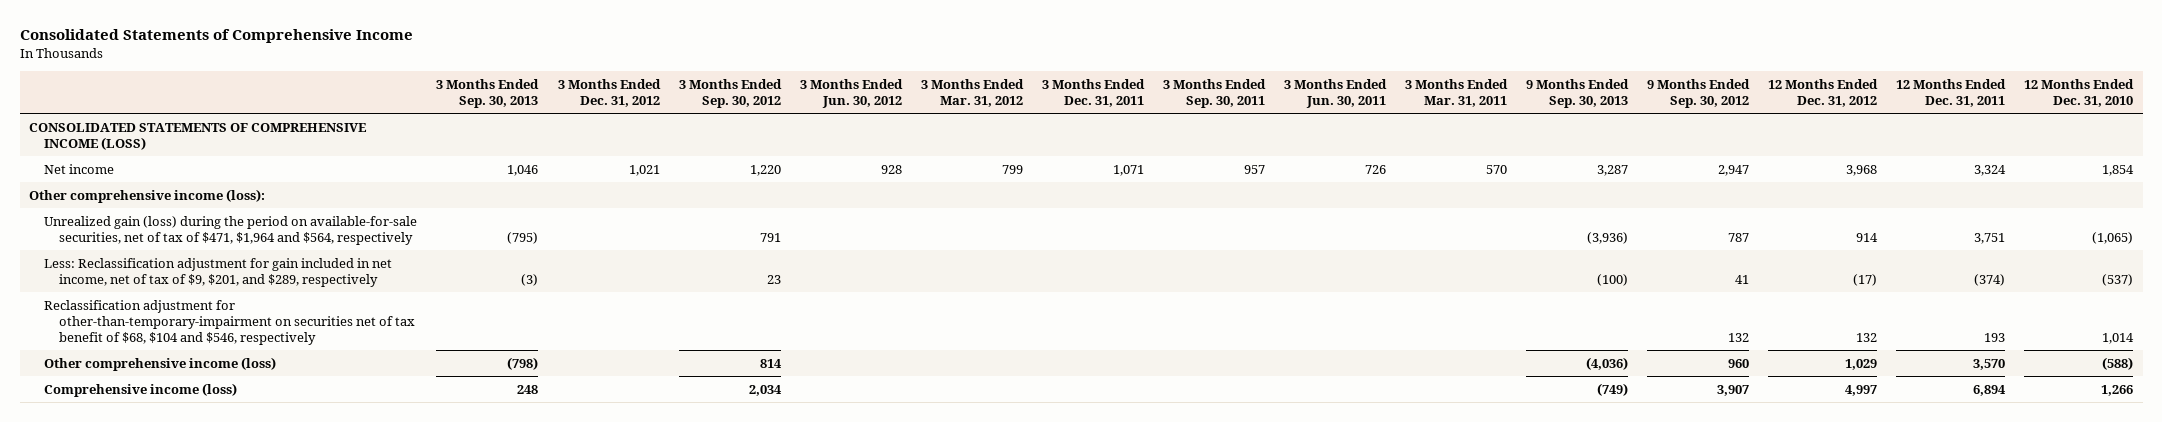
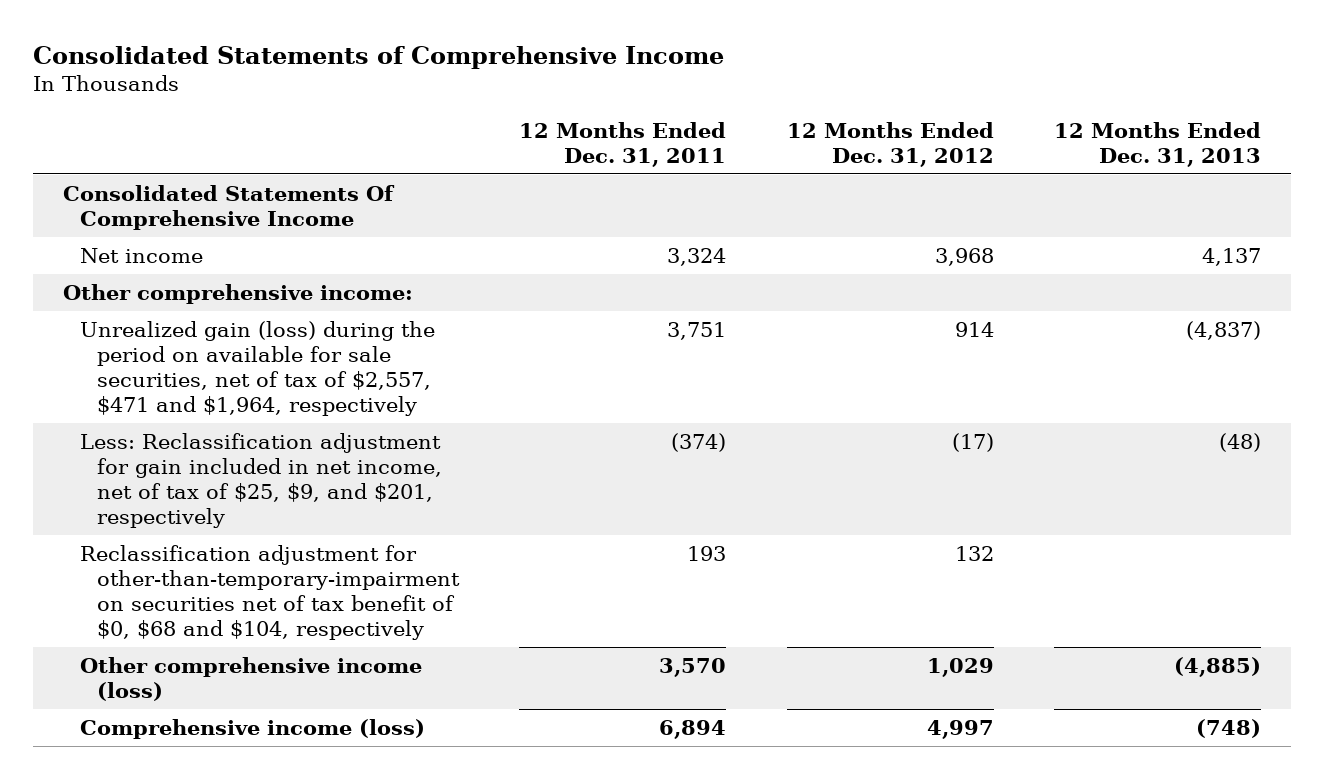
[436,78,540,109] 3 Months Ended Sep. 30, 2013 -> none
[557,78,661,108] 3 Months Ended Dec. 31, 2012 -> none
[678,78,782,109] 3 Months Ended Sep. 30, 2012 -> none
[799,78,903,109] 3 Months Ended Jun. 30, 2012 -> none
[920,78,1024,108] 3 Months Ended Mar. 31, 2012 -> none
[1041,78,1145,108] 3 Months Ended Dec. 31, 2011 -> none
[1162,78,1266,109] 3 Months Ended Sep. 30, 2011 -> none
[1283,78,1387,109] 3 Months Ended Jun. 30, 2011 -> none
[1404,78,1508,108] 3 Months Ended Mar. 31, 2011 -> none
[1525,78,1629,109] 9 Months Ended Sep. 30, 2013 -> none
[1646,78,1750,109] 9 Months Ended Sep. 30, 2012 -> none
[2024,78,2135,108] 12 Months Ended Dec. 31, 2010 -> none
none -> [1053,121,1261,167] 12 Months Ended Dec. 31, 2013
[29,122,368,150] CONSOLIDATED STATEMENTS OF COMPREHENSIVE INCOME (LOSS) -> [62,184,395,230] Consolidated Statements Of Comprehensive Income
[29,188,266,203] Other comprehensive income (loss): -> [62,283,413,304] Other comprehensive income:
[44,215,418,245] Unrealized gain (loss) during the period on available-for-sale securities, net of tax of $471, $1,964 and $564, respectively -> [79,320,435,417] Unrealized gain (loss) during the period on available for sale securities, net of tax of $2,557, $471 and $1,964, respectively
[44,257,393,287] Less: Reclassification adjustment for gain included in net income, net of tax of $9, $201, and $289, respectively -> [79,432,442,529] Less: Reclassification adjustment for gain included in net income, net of tax of $25, $9, and $201, respectively
[44,299,416,345] Reclassification adjustment for other-than-temporary-impairment on securities net of tax benefit of $68, $104 and $546, respectively -> [79,544,460,641] Reclassification adjustment for other-than-temporary-impairment on securities net of tax benefit of $0, $68 and $104, respectively

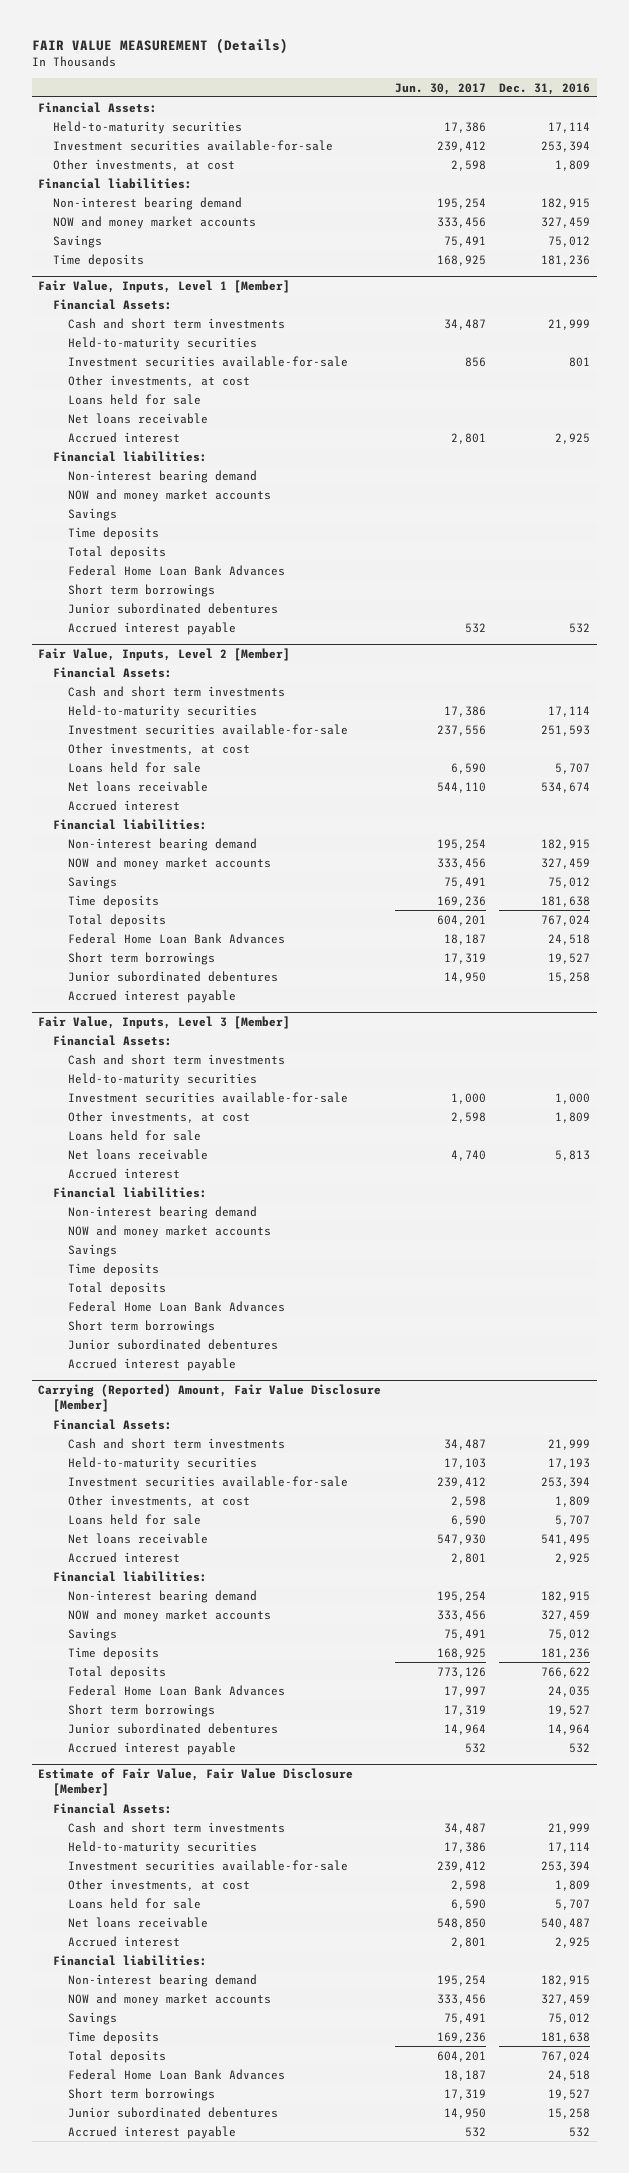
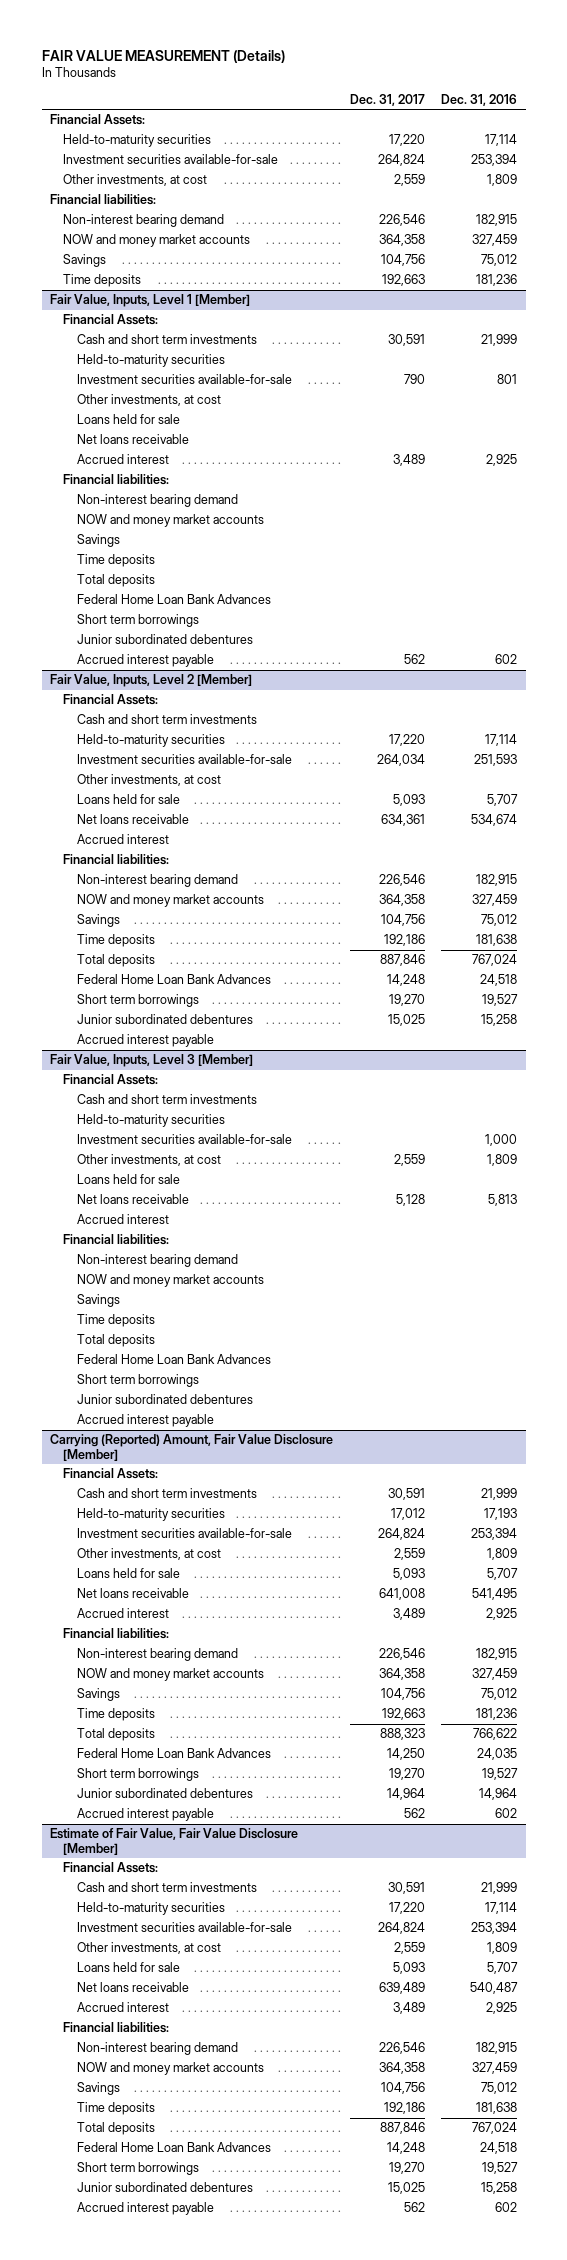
[394,82,486,95] Jun. 30, 2017 -> none
none -> [349,94,425,107] Dec. 31, 2017
[569,622,591,633] 532 -> [495,654,518,665] 602
[569,1742,591,1753] 532 -> [495,1808,518,1819] 602
[569,2126,591,2137] 532 -> [495,2202,518,2213] 602

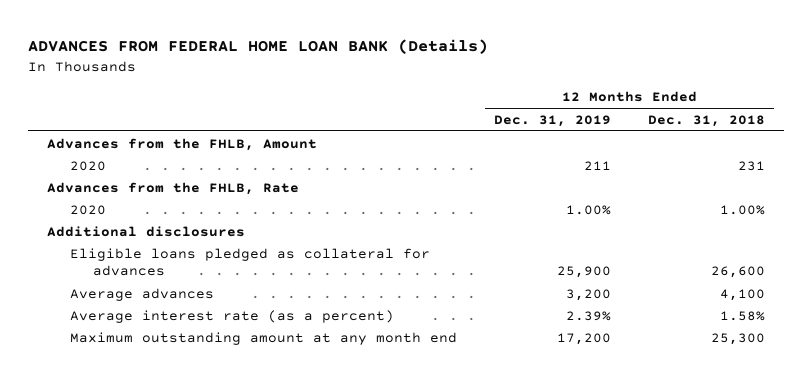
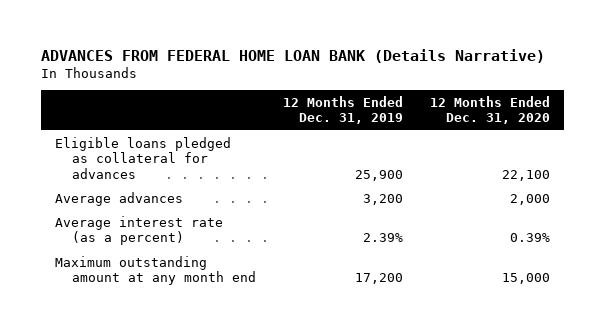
[28,39,489,55] ADVANCES FROM FEDERAL HOME LOAN BANK (Details) -> [40,48,545,63] ADVANCES FROM FEDERAL HOME LOAN BANK (Details Narrative)
[648,114,766,127] Dec. 31, 2018 -> none
none -> [430,95,551,125] 12 Months Ended Dec. 31, 2020
[46,137,317,151] Advances from the FHLB, Amount -> none
[70,160,107,171] 2020 -> none
[46,181,299,195] Advances from the FHLB, Rate -> none
[70,204,107,215] 2020 -> none
[46,225,245,237] Additional disclosures -> none

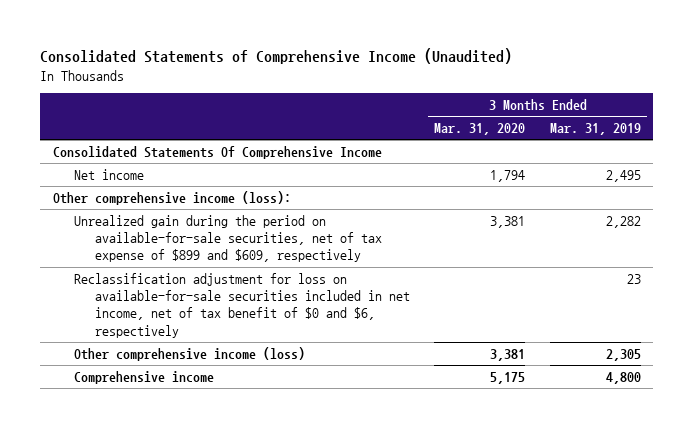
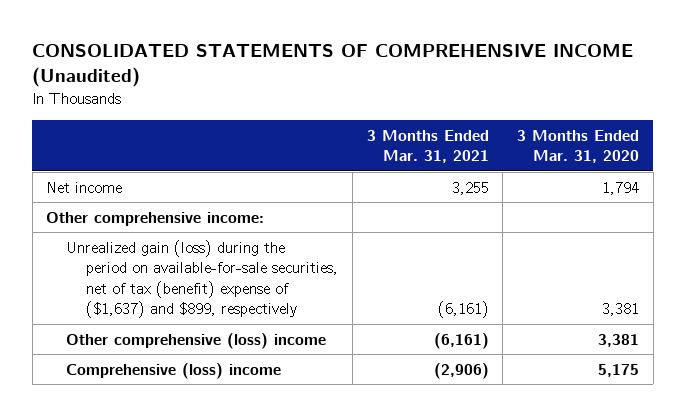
[40,48,513,65] Consolidated Statements of Comprehensive Income (Unaudited) -> [32,44,634,88] CONSOLIDATED STATEMENTS OF COMPREHENSIVE INCOME (Unaudited)
[549,123,641,136] Mar. 31, 2019 -> none
none -> [366,129,489,164] 3 Months Ended Mar. 31, 2021
[52,145,382,159] Consolidated Statements Of Comprehensive Income -> none
[73,272,411,338] Reclassification adjustment for loss on available-for-sale securities included in net income, net of tax benefit of $0 and $6, respectively -> none
[52,190,291,205] Other comprehensive income (loss): -> [46,211,265,226] Other comprehensive income:
[73,214,383,263] Unrealized gain during the period on available-for-sale securities, net of tax expense of $899 and $609, respectively -> [66,239,339,319] Unrealized gain (loss) during the period on available-for-sale securities, net of tax (benefit) expense of ($1,637) and $899, respectively
[73,346,305,361] Other comprehensive income (loss) -> [66,332,327,349] Other comprehensive (loss) income
[73,370,214,384] Comprehensive income -> [66,362,282,379] Comprehensive (loss) income

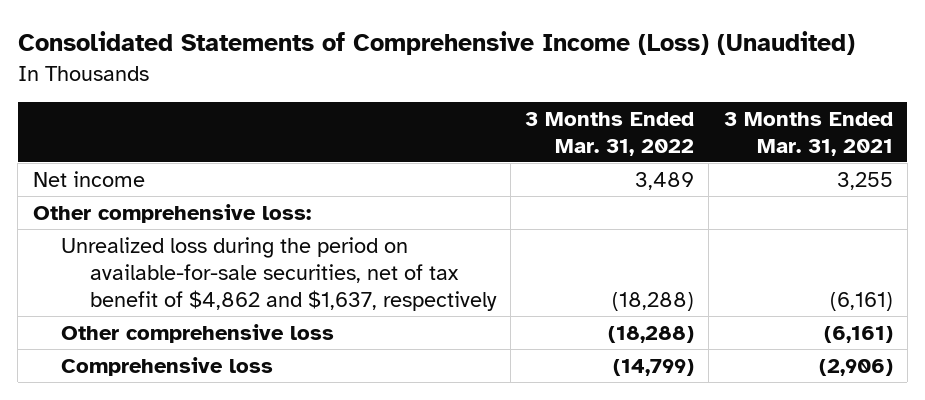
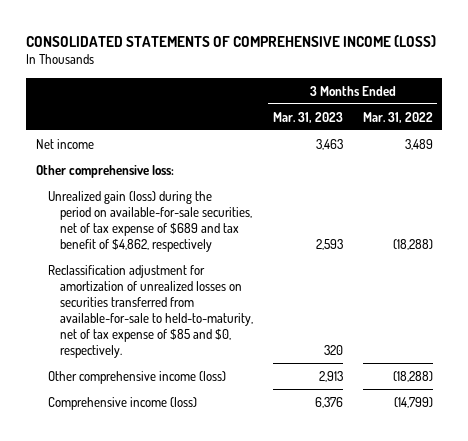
[17,31,855,56] Consolidated Statements of Comprehensive Income (Loss) (Unaudited) -> [25,34,436,47] CONSOLIDATED STATEMENTS OF COMPREHENSIVE INCOME (LOSS)
[723,111,893,156] 3 Months Ended Mar. 31, 2021 -> none
none -> [272,111,343,123] Mar. 31, 2023
[61,236,497,311] Unrealized loss during the period on available-for-sale securities, net of tax benefit of $4,862 and $1,637, respectively -> [47,190,253,252] Unrealized gain (loss) during the period on available-for-sale securities, net of tax expense of $689 and tax benefit of $4,862, respectively
none -> [47,264,254,359] Reclassification adjustment for amortization of unrealized losses on securities transferred from available-for-sale to held-to-maturity, net of tax expense of $85 and $0, respectively.
[61,323,335,343] Other comprehensive loss -> [47,370,226,384] Other comprehensive income (loss)
[61,356,274,376] Comprehensive loss -> [47,396,197,410] Comprehensive income (loss)

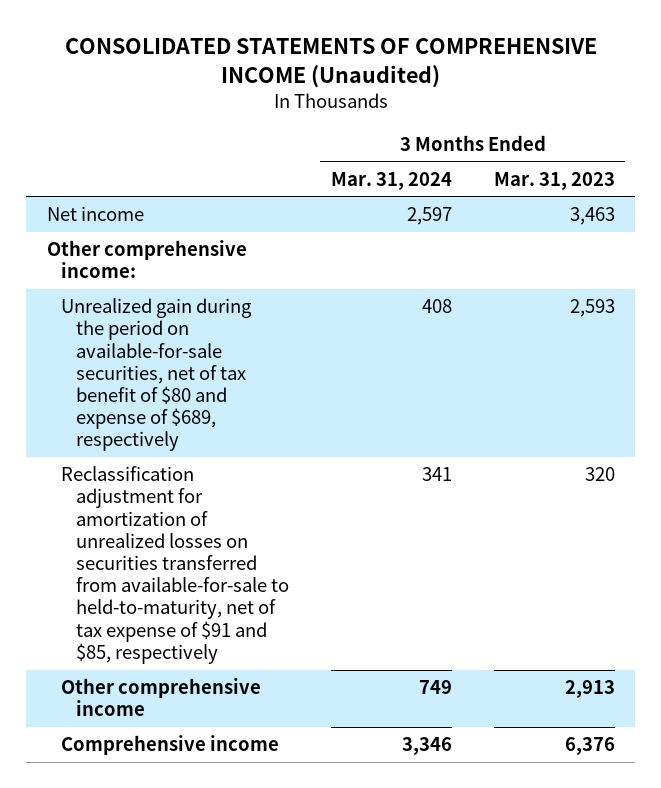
[25,34,436,47] CONSOLIDATED STATEMENTS OF COMPREHENSIVE INCOME (LOSS) -> [64,38,597,89] CONSOLIDATED STATEMENTS OF COMPREHENSIVE INCOME (Unaudited)
[362,111,433,123] Mar. 31, 2022 -> none
none -> [330,171,452,190] Mar. 31, 2024
[35,164,174,178] Other comprehensive loss: -> [46,240,247,279] Other comprehensive income:
[47,190,253,252] Unrealized gain (loss) during the period on available-for-sale securities, net of tax expense of $689 and tax benefit of $4,862, respectively -> [61,298,253,452] Unrealized gain during the period on available-for-sale securities, net of tax benefit of $80 and expense of $689, respectively
[47,264,254,359] Reclassification adjustment for amortization of unrealized losses on securities transferred from available-for-sale to held-to-maturity, net of tax expense of $85 and $0, respectively. -> [61,466,290,664] Reclassification adjustment for amortization of unrealized losses on securities transferred from available-for-sale to held-to-maturity, net of tax expense of $91 and $85, respectively
[47,370,226,384] Other comprehensive income (loss) -> [61,678,262,717] Other comprehensive income
[47,396,197,410] Comprehensive income (loss) -> [61,735,280,756] Comprehensive income

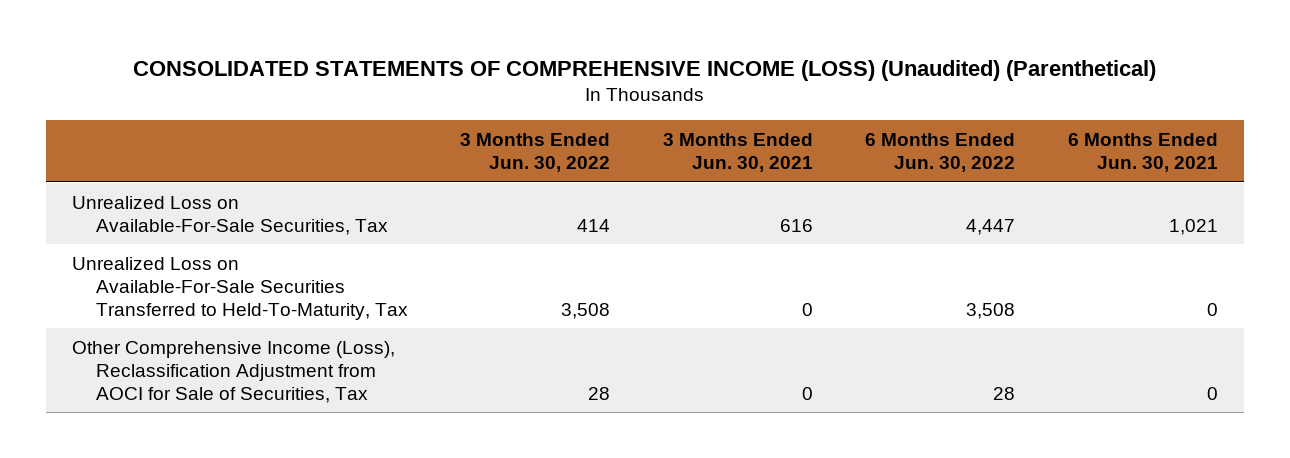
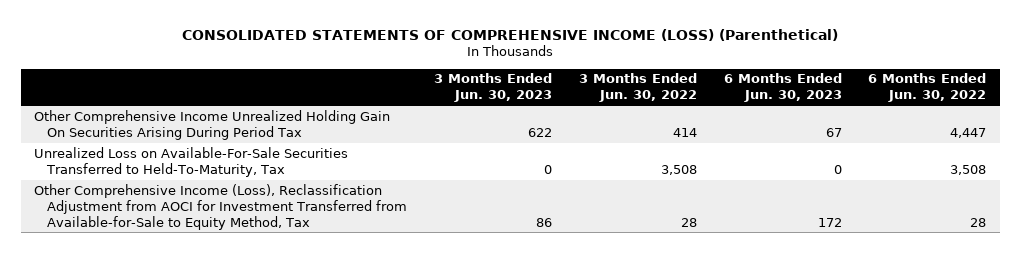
[133,59,1157,81] CONSOLIDATED STATEMENTS OF COMPREHENSIVE INCOME (LOSS) (Unaudited) (Parenthetical) -> [182,28,839,41] CONSOLIDATED STATEMENTS OF COMPREHENSIVE INCOME (LOSS) (Parenthetical)
[662,132,813,173] 3 Months Ended Jun. 30, 2021 -> none
[1067,132,1218,173] 6 Months Ended Jun. 30, 2021 -> none
none -> [434,73,553,103] 3 Months Ended Jun. 30, 2023
none -> [723,73,842,103] 6 Months Ended Jun. 30, 2023
[72,195,388,235] Unrealized Loss on Available-For-Sale Securities, Tax -> [33,109,390,140] Other Comprehensive Income Unrealized Holding Gain On Securities Arising During Period Tax
[72,340,396,403] Other Comprehensive Income (Loss), Reclassification Adjustment from AOCI for Sale of Securities, Tax -> [33,183,408,230] Other Comprehensive Income (Loss), Reclassification Adjustment from AOCI for Investment Transferred from Available-for-Sale to Equity Method, Tax

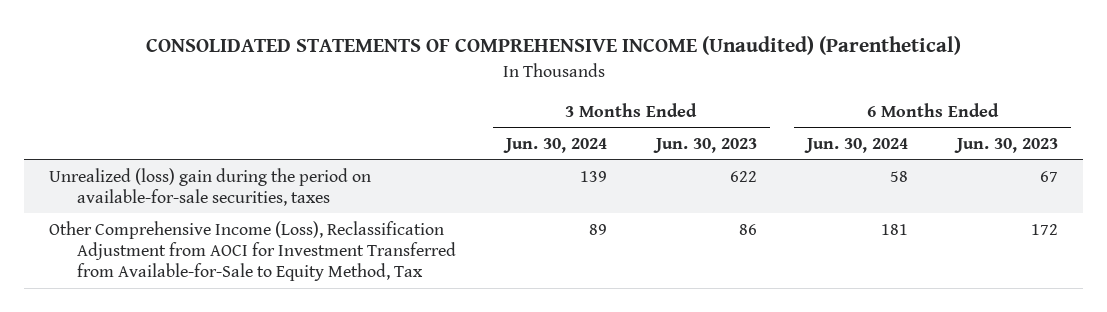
[182,28,839,41] CONSOLIDATED STATEMENTS OF COMPREHENSIVE INCOME (LOSS) (Parenthetical) -> [145,36,961,56] CONSOLIDATED STATEMENTS OF COMPREHENSIVE INCOME (Unaudited) (Parenthetical)
[578,73,697,103] 3 Months Ended Jun. 30, 2022 -> none
[868,73,987,103] 6 Months Ended Jun. 30, 2022 -> none
none -> [502,138,607,154] Jun. 30, 2024
none -> [803,138,908,154] Jun. 30, 2024
[33,146,348,177] Unrealized Loss on Available-For-Sale Securities Transferred to Held-To-Maturity, Tax -> none
[33,109,390,140] Other Comprehensive Income Unrealized Holding Gain On Securities Arising During Period Tax -> [48,167,371,206] Unrealized (loss) gain during the period on available-for-sale securities, taxes

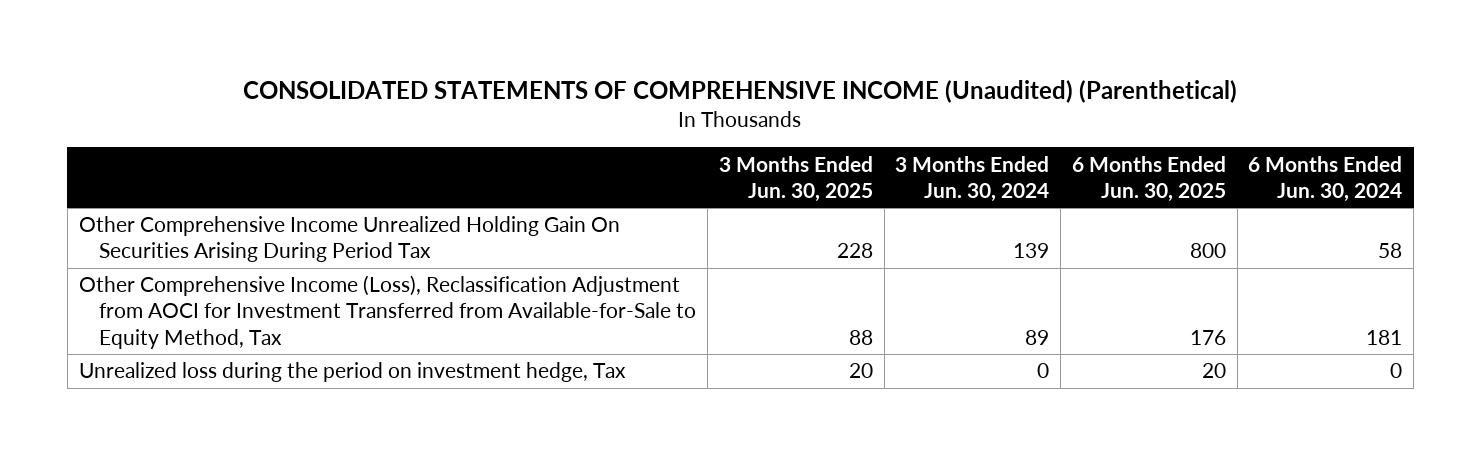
[653,138,758,154] Jun. 30, 2023 -> none
[954,138,1059,154] Jun. 30, 2023 -> none
none -> [718,155,873,202] 3 Months Ended Jun. 30, 2025
none -> [1071,155,1226,202] 6 Months Ended Jun. 30, 2025
[48,167,371,206] Unrealized (loss) gain during the period on available-for-sale securities, taxes -> [78,216,620,263] Other Comprehensive Income Unrealized Holding Gain On Securities Arising During Period Tax
none -> [78,362,626,383] Unrealized loss during the period on investment hedge, Tax

